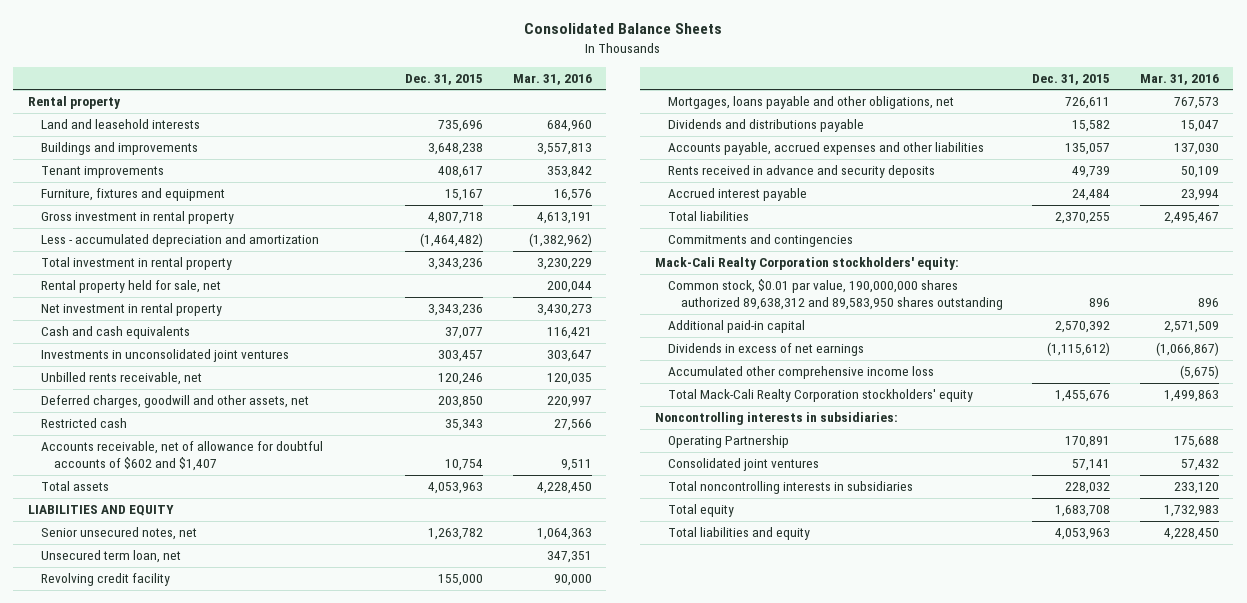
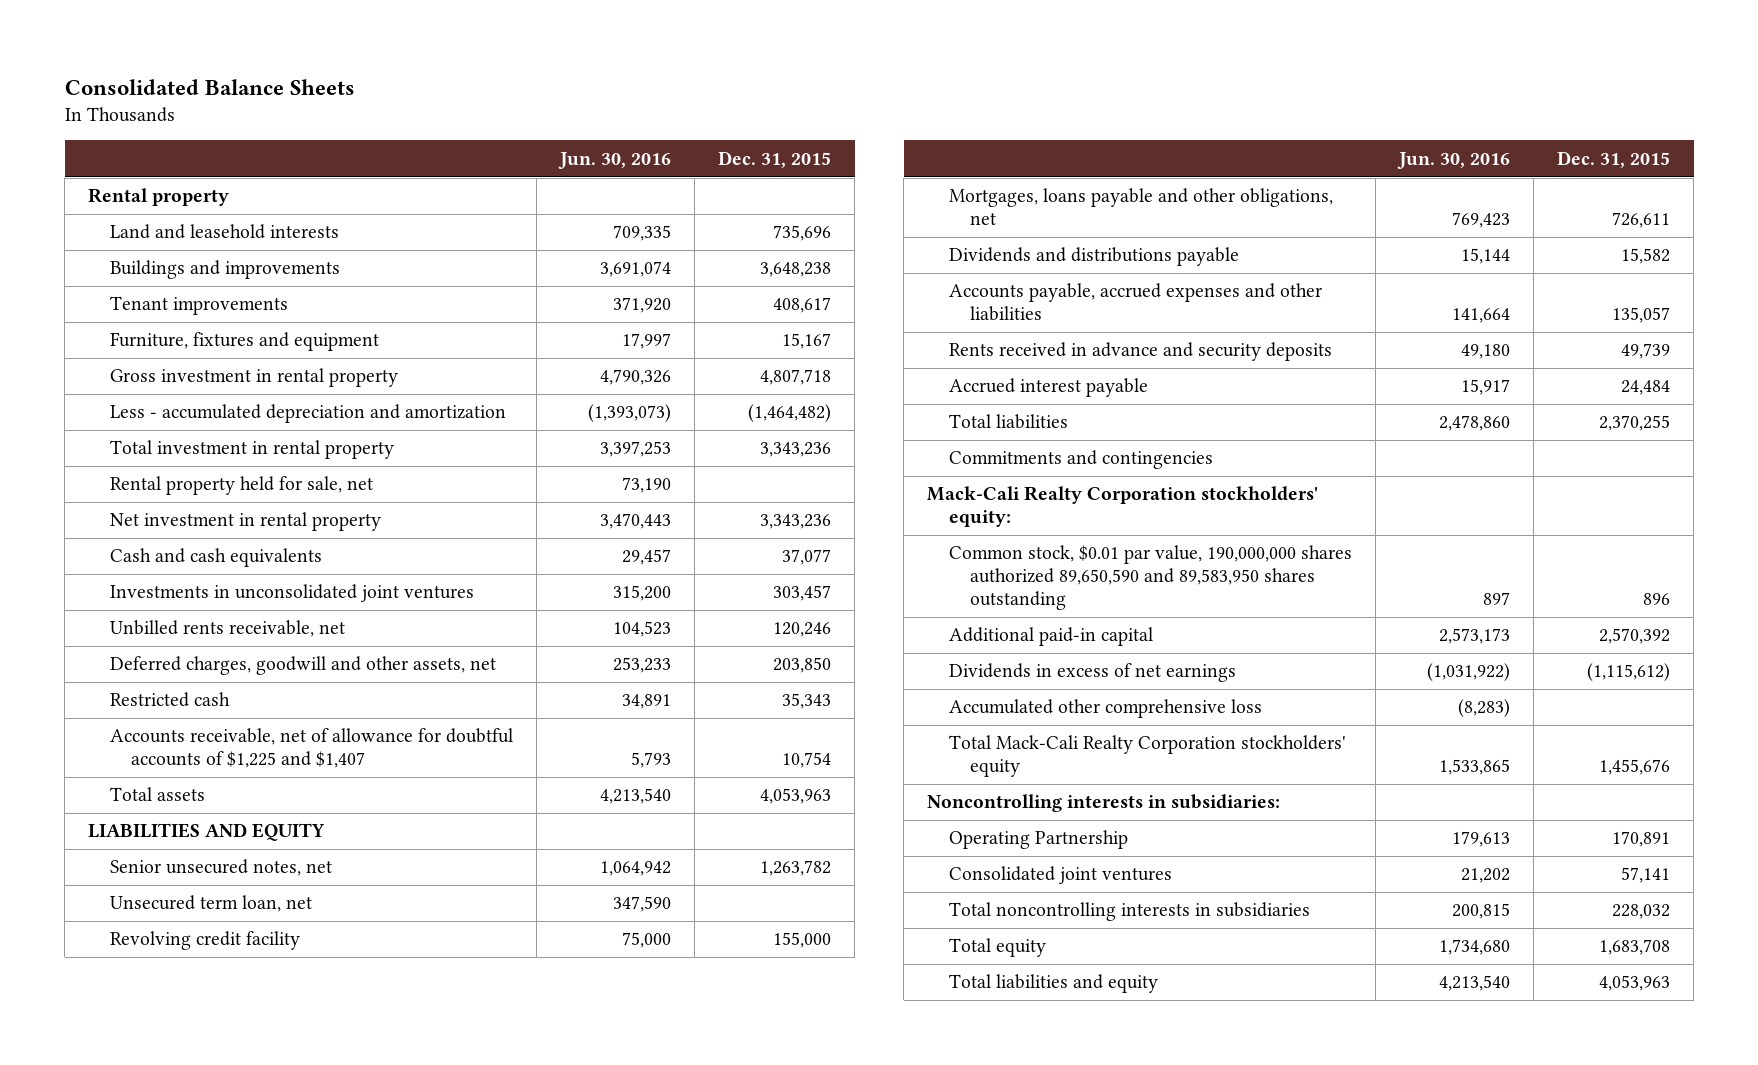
[512,73,592,85] Mar. 31, 2016 -> none
none -> [557,151,671,169] Jun. 30, 2016
[40,441,323,471] Accounts receivable, net of allowance for doubtful accounts of $602 and $1,407 -> [109,728,513,769] Accounts receivable, net of allowance for doubtful accounts of $1,225 and $1,407
[668,279,1004,310] Common stock, $0.01 par value, 190,000,000 shares authorized 89,638,312 and 89,583,950 shares outstanding -> [948,545,1352,610] Common stock, $0.01 par value, 190,000,000 shares authorized 89,650,590 and 89,583,950 shares outstanding
[668,366,935,380] Accumulated other comprehensive income loss -> [948,699,1262,719] Accumulated other comprehensive loss

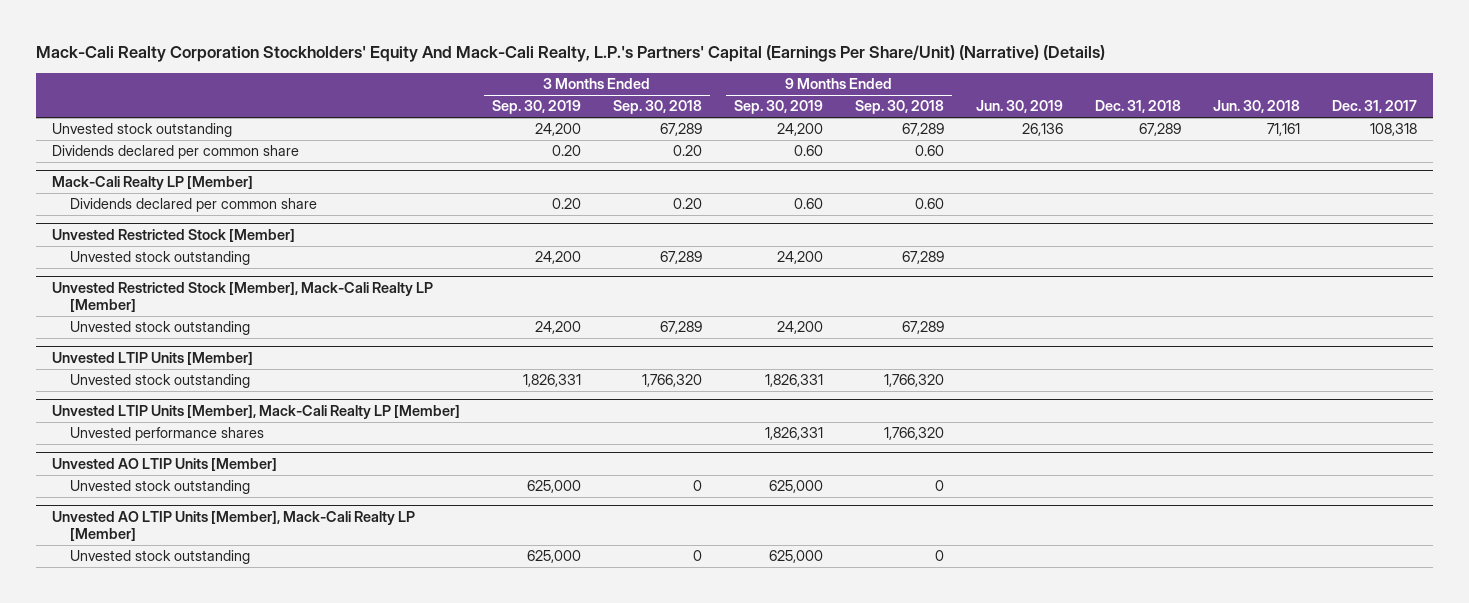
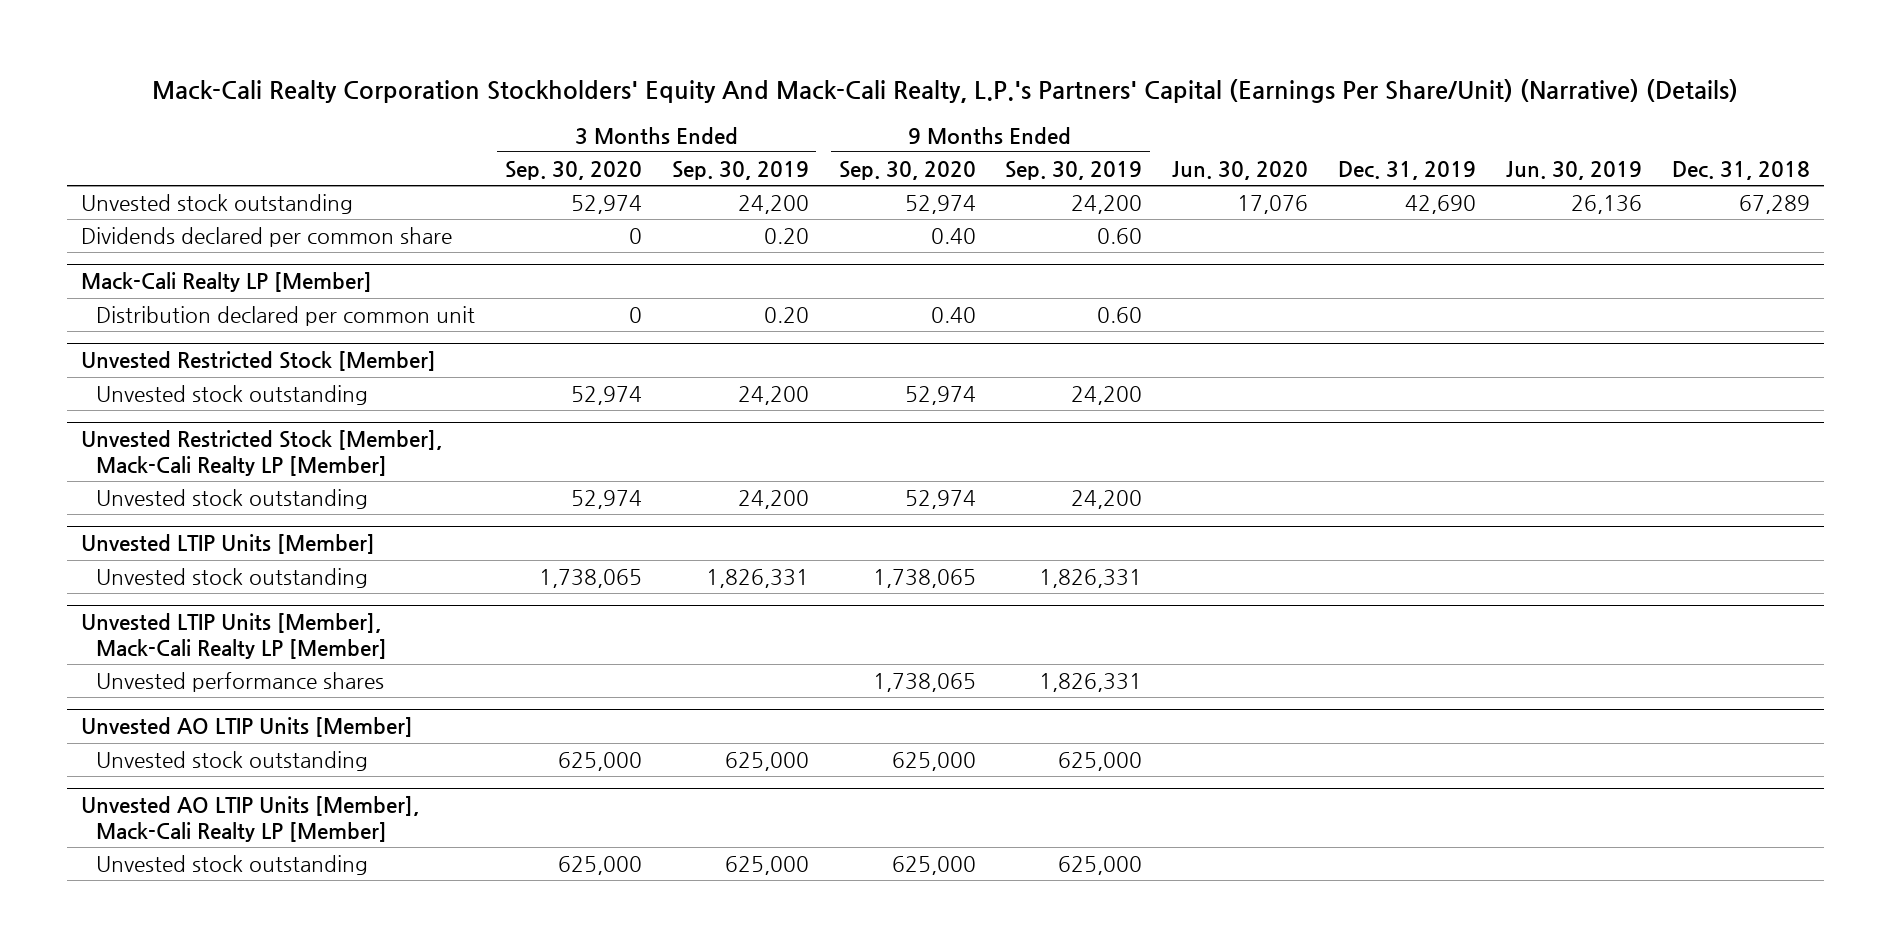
[613,100,703,115] Sep. 30, 2018 -> none
[855,100,945,115] Sep. 30, 2018 -> none
[1213,100,1301,114] Jun. 30, 2018 -> none
[1332,100,1418,114] Dec. 31, 2017 -> none
none -> [504,160,642,180] Sep. 30, 2020
none -> [838,160,976,180] Sep. 30, 2020
none -> [1172,160,1309,180] Jun. 30, 2020
none -> [1337,160,1476,180] Dec. 31, 2019
[69,198,317,213] Dividends declared per common share -> none
none -> [96,305,476,326] Distribution declared per common unit

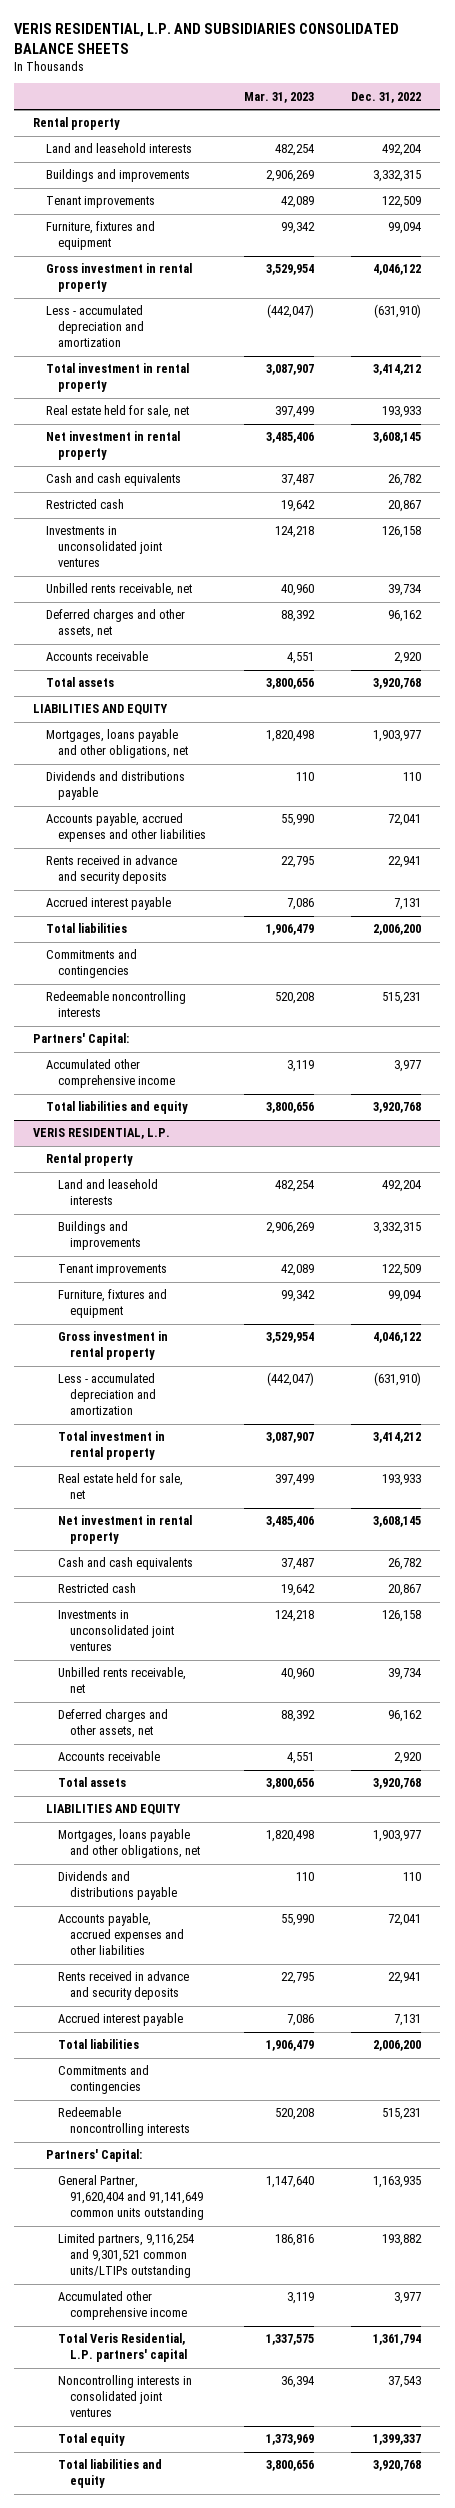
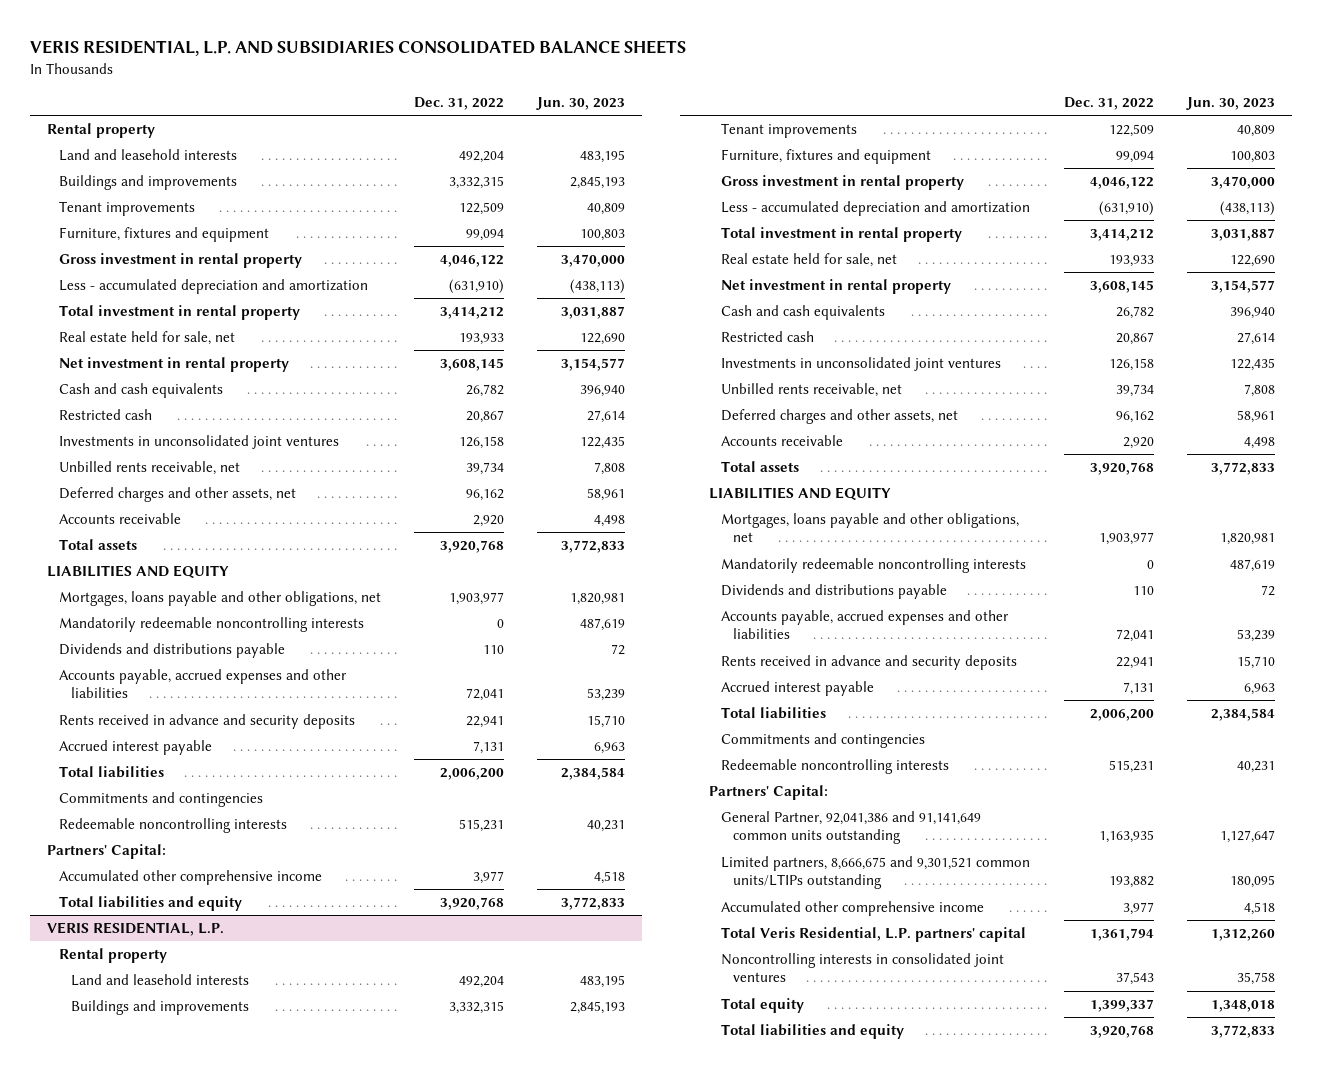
[243,91,314,103] Mar. 31, 2023 -> none
none -> [536,97,626,111] Jun. 30, 2023
none -> [58,617,364,633] Mandatorily redeemable noncontrolling interests
none -> [720,558,1026,574] Mandatorily redeemable noncontrolling interests
[57,2175,204,2221] General Partner, 91,620,404 and 91,141,649 common units outstanding -> [720,811,981,845] General Partner, 92,041,386 and 91,141,649 common units outstanding
[57,2233,194,2279] Limited partners, 9,116,254 and 9,301,521 common units/LTIPs outstanding -> [720,856,1030,890] Limited partners, 8,666,675 and 9,301,521 common units/LTIPs outstanding

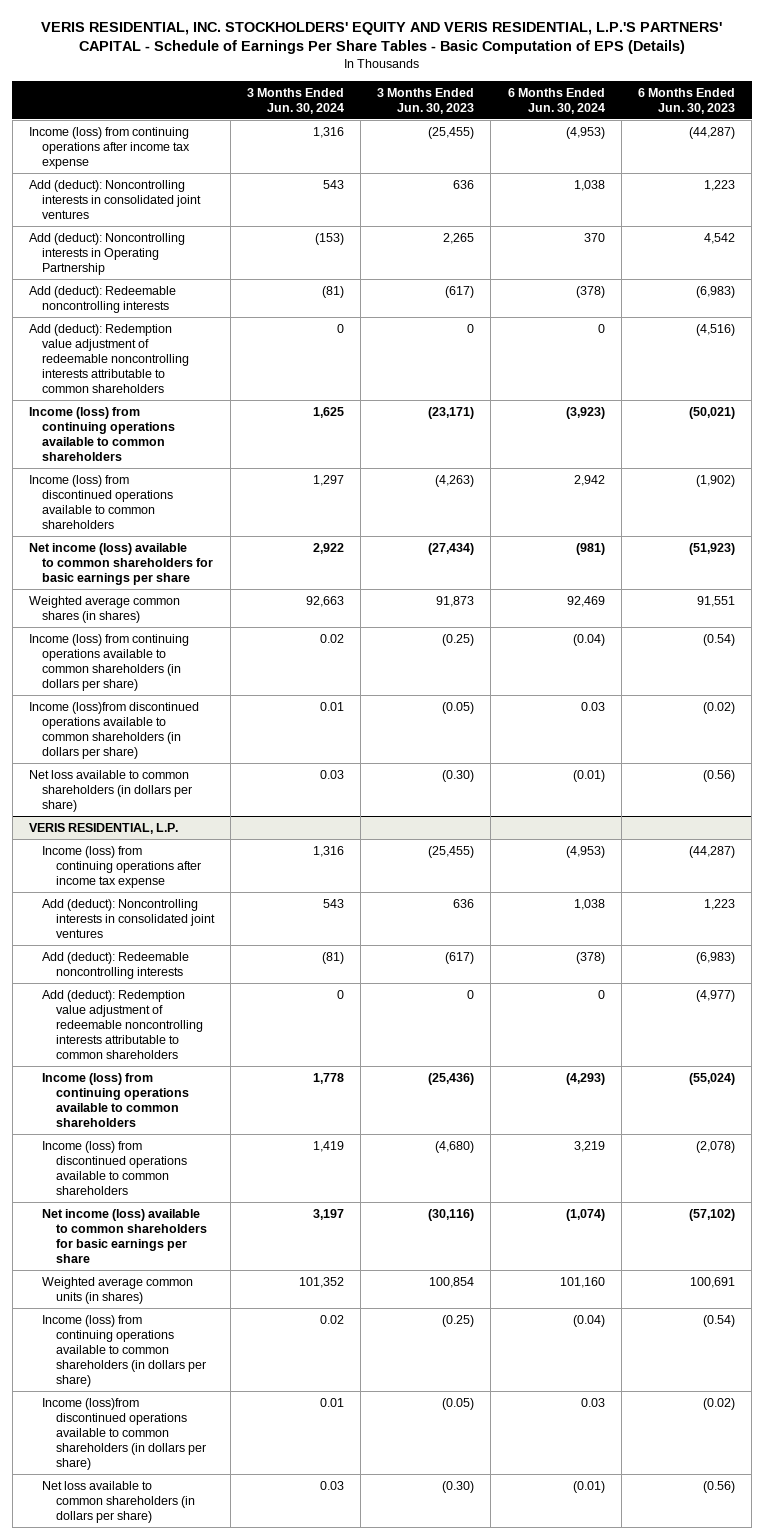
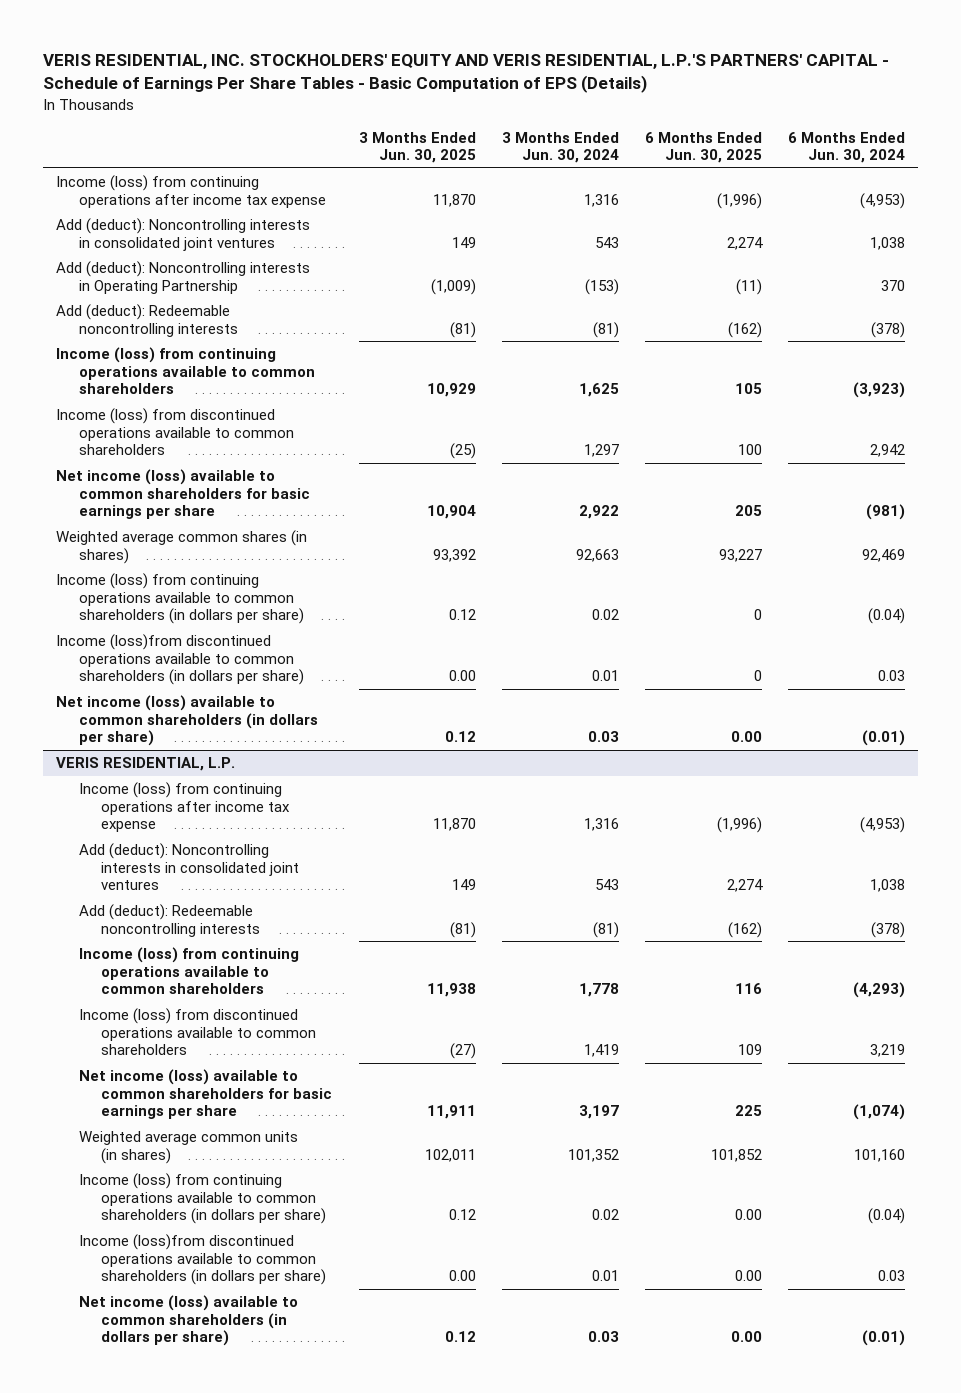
[377,87,475,114] 3 Months Ended Jun. 30, 2023 -> none
[637,87,735,114] 6 Months Ended Jun. 30, 2023 -> none
none -> [358,131,476,164] 3 Months Ended Jun. 30, 2025
none -> [644,131,762,164] 6 Months Ended Jun. 30, 2025
[28,323,190,393] Add (deduct): Redemption value adjustment of redeemable noncontrolling interests attributable to common shareholders -> none
[28,769,193,812] Net loss available to common shareholders (in dollars per share) -> [55,695,318,747] Net income (loss) available to common shareholders (in dollars per share)
[42,989,203,1059] Add (deduct): Redemption value adjustment of redeemable noncontrolling interests attributable to common shareholders -> none
[42,1480,195,1523] Net loss available to common shareholders (in dollars per share) -> [78,1295,298,1347] Net income (loss) available to common shareholders (in dollars per share)

